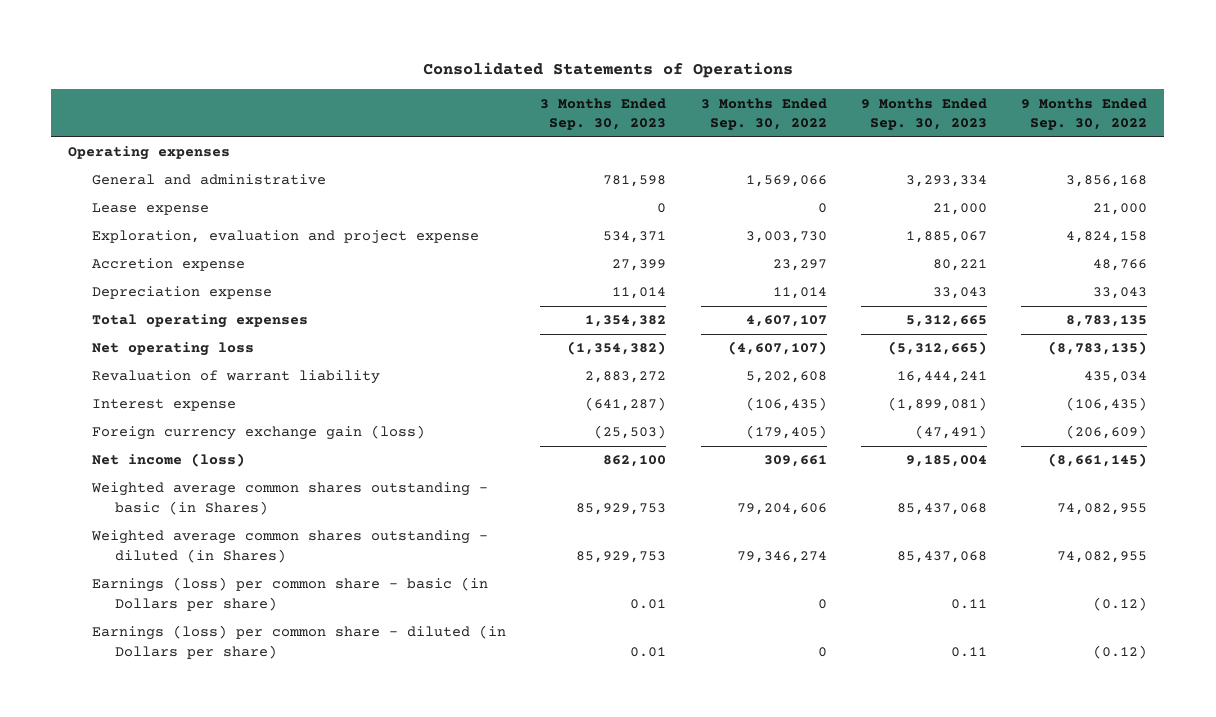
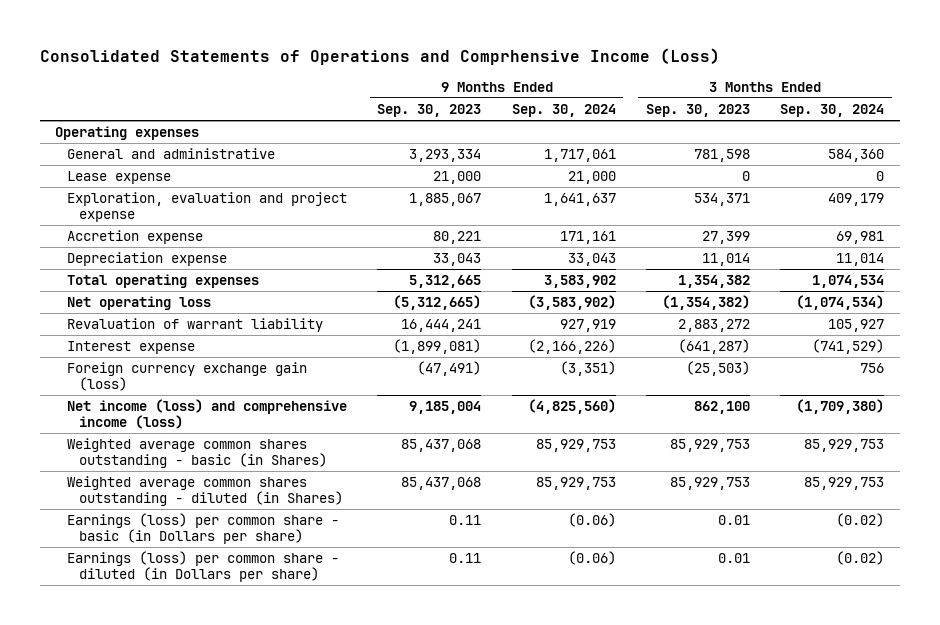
[422,62,793,79] Consolidated Statements of Operations -> [40,47,721,65] Consolidated Statements of Operations and Comprhensive Income (Loss)
[700,97,827,131] 3 Months Ended Sep. 30, 2022 -> none
[1021,97,1148,131] 9 Months Ended Sep. 30, 2022 -> none
none -> [511,104,616,118] Sep. 30, 2024
none -> [780,104,885,118] Sep. 30, 2024
[91,453,245,468] Net income (loss) -> [67,399,348,430] Net income (loss) and comprehensive income (loss)

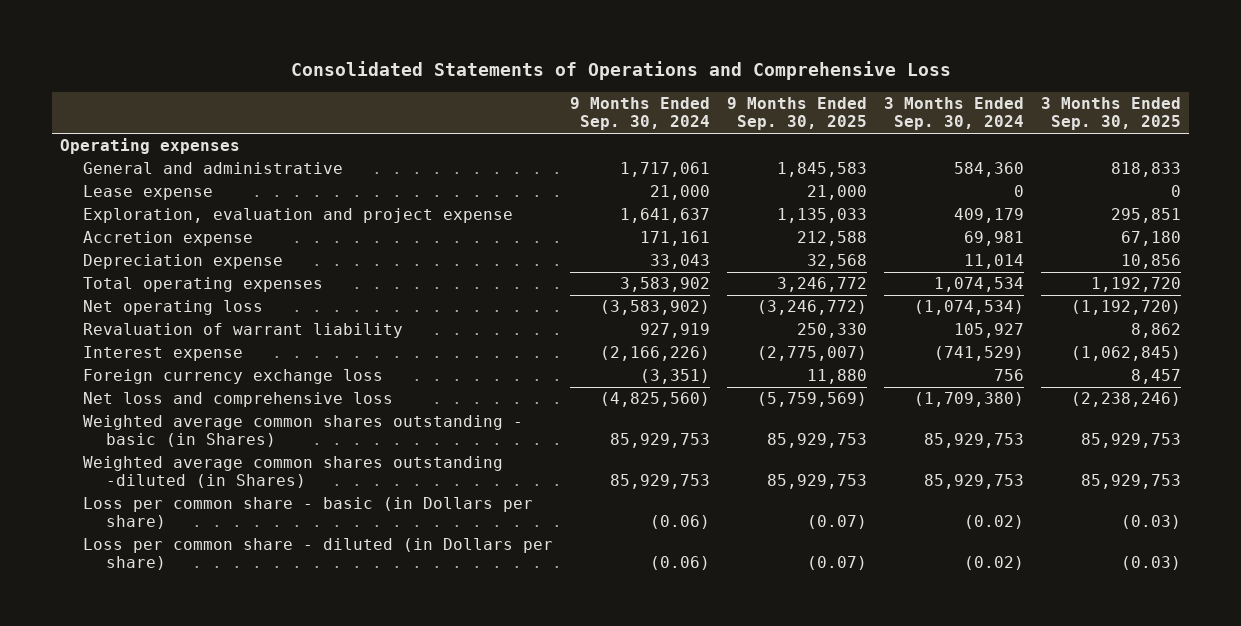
[40,47,721,65] Consolidated Statements of Operations and Comprhensive Income (Loss) -> [290,61,951,81] Consolidated Statements of Operations and Comprehensive Loss
[377,104,482,118] Sep. 30, 2023 -> none
[646,104,751,118] Sep. 30, 2023 -> none
none -> [726,97,867,131] 9 Months Ended Sep. 30, 2025
none -> [1040,97,1181,131] 3 Months Ended Sep. 30, 2025
[67,362,308,392] Foreign currency exchange gain (loss) -> [83,369,384,385] Foreign currency exchange loss
[67,399,348,430] Net income (loss) and comprehensive income (loss) -> [83,392,394,408] Net loss and comprehensive loss
[67,476,343,507] Weighted average common shares outstanding - diluted (in Shares) -> [83,456,504,489] Weighted average common shares outstanding -diluted (in Shares)
[67,513,340,545] Earnings (loss) per common share - basic (in Dollars per share) -> [83,497,534,530] Loss per common share - basic (in Dollars per share)
[67,551,340,583] Earnings (loss) per common share - diluted (in Dollars per share) -> [83,538,554,571] Loss per common share - diluted (in Dollars per share)

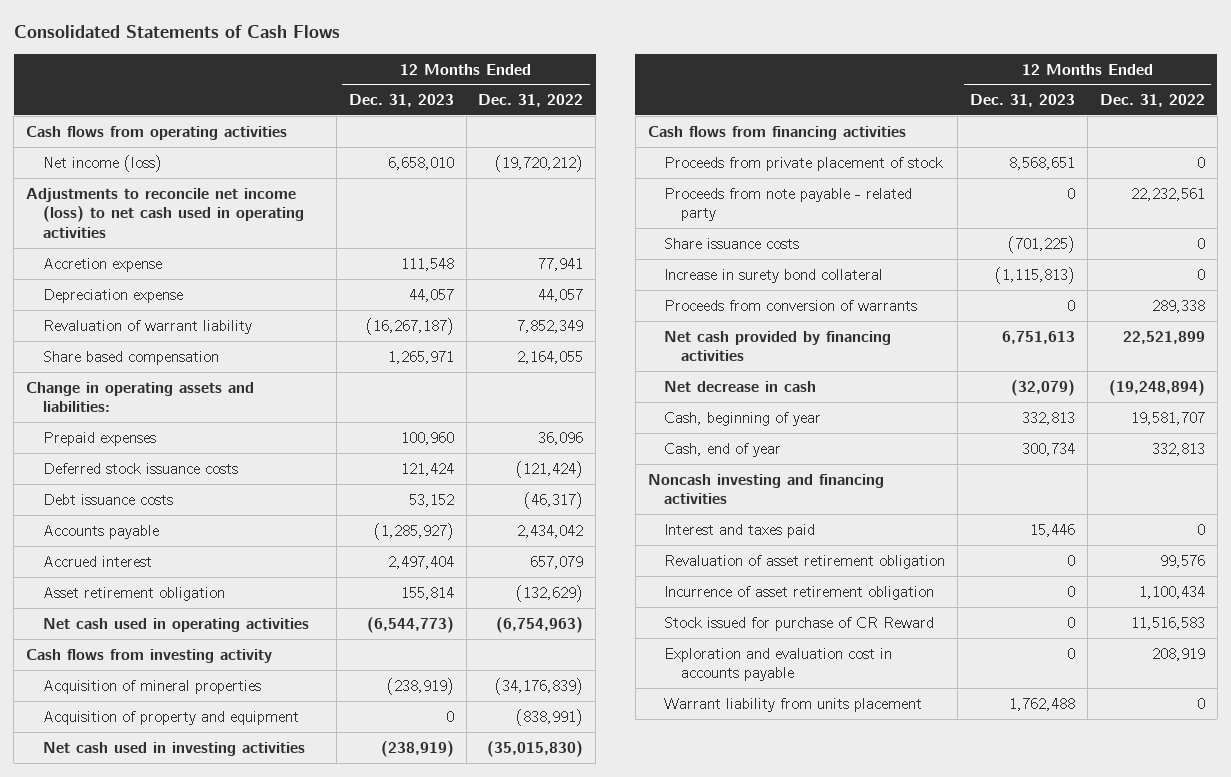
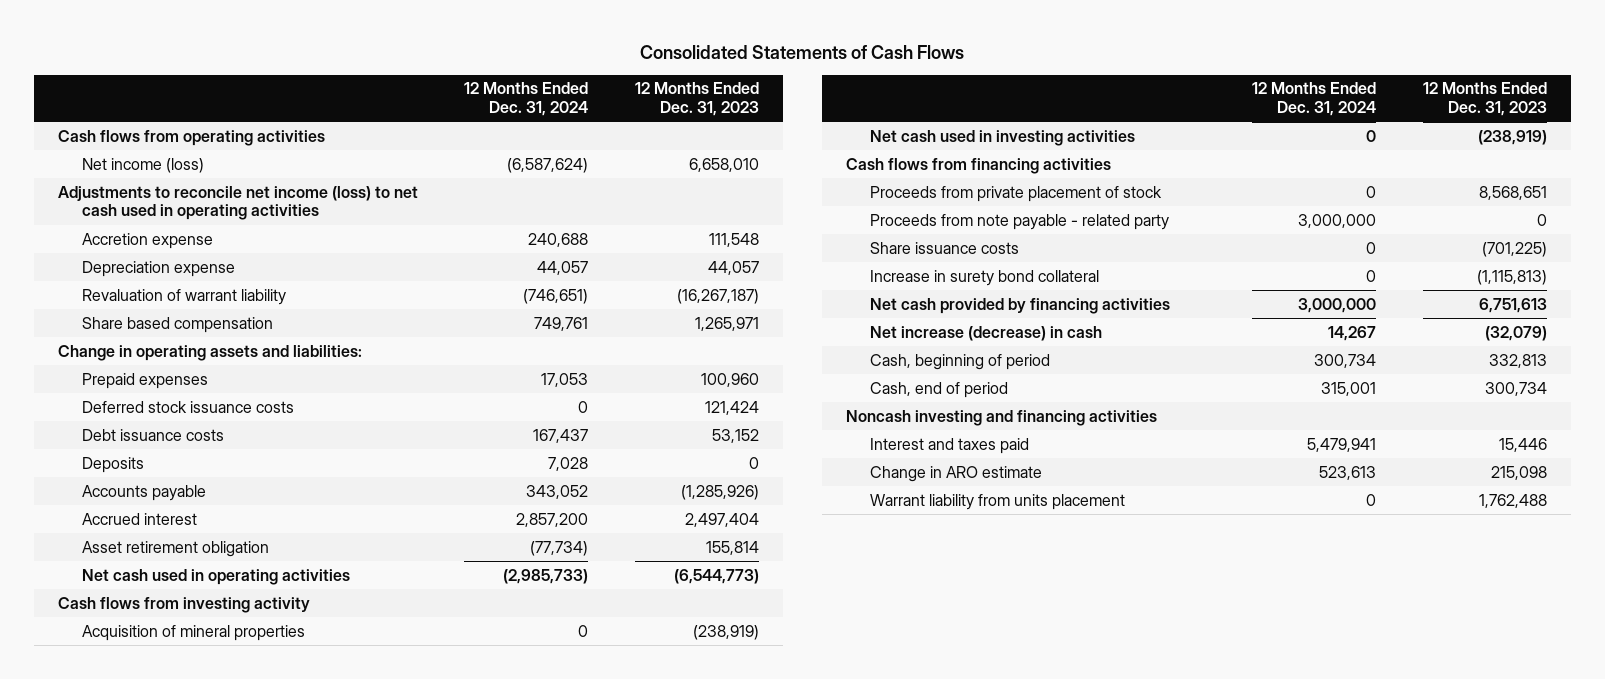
[478,94,584,108] Dec. 31, 2022 -> none
none -> [464,82,589,117] 12 Months Ended Dec. 31, 2024
none -> [81,456,144,473] Deposits
[373,522,454,540] (1,285,927) -> [681,484,760,500] (1,285,926)
[42,710,299,725] Acquisition of property and equipment -> none
[664,299,918,311] Proceeds from conversion of warrants -> none
[664,380,817,392] Net decrease in cash -> [869,325,1102,341] Net increase (decrease) in cash
[664,411,822,426] Cash, beginning of year -> [869,353,1050,370] Cash, beginning of period
[664,442,782,457] Cash, end of year -> [869,381,1008,398] Cash, end of period
[664,554,946,569] Revaluation of asset retirement obligation -> none
[664,585,935,600] Incurrence of asset retirement obligation -> none
[664,616,935,631] Stock issued for purchase of CR Reward -> none
[664,647,893,682] Exploration and evaluation cost in accounts payable -> none
none -> [869,465,1042,482] Change in ARO estimate

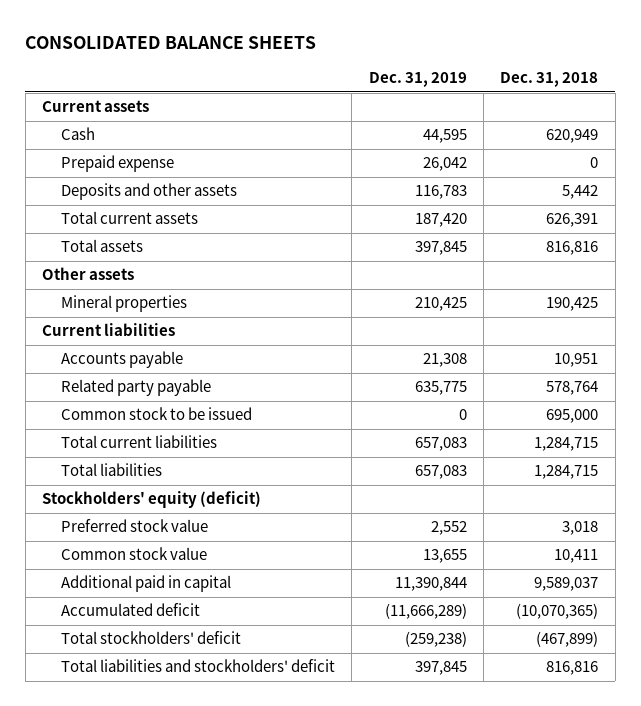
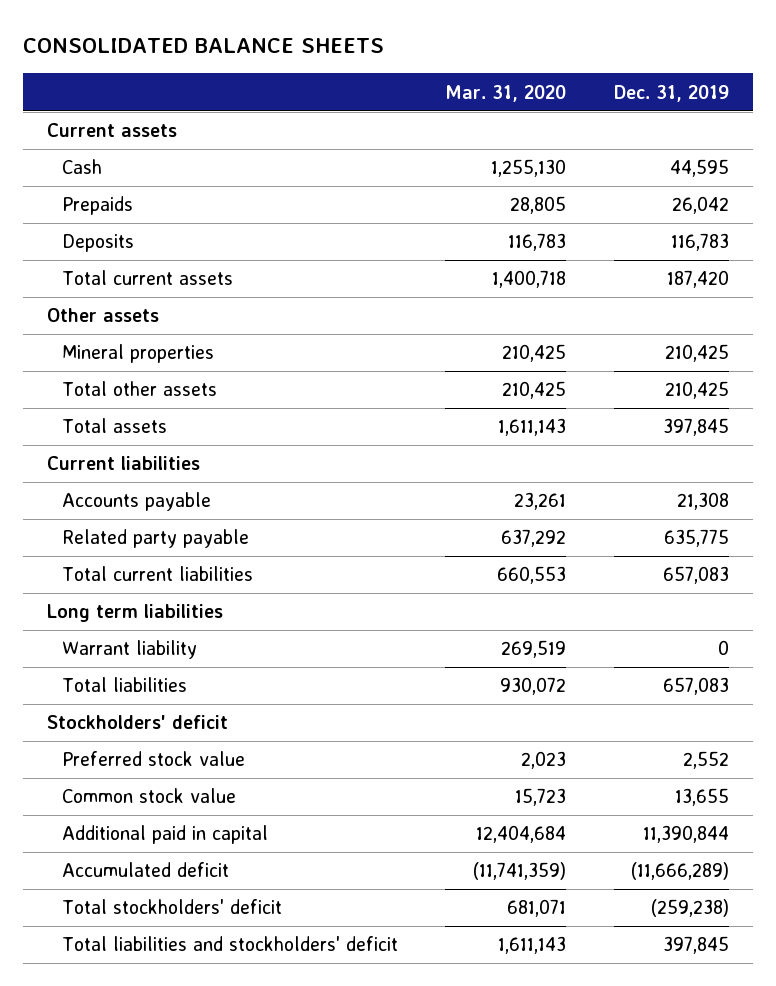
[500,72,599,88] Dec. 31, 2018 -> none
none -> [445,84,567,102] Mar. 31, 2020
[60,155,174,173] Prepaid expense -> [61,196,133,216] Prepaids
[60,183,237,201] Deposits and other assets -> [61,234,134,253] Deposits
none -> [61,381,217,397] Total other assets
[60,239,143,253] Total assets -> [61,418,167,434] Total assets
[60,407,252,421] Common stock to be issued -> none
none -> [46,604,223,623] Long term liabilities
none -> [61,640,197,660] Warrant liability
[42,491,262,509] Stockholders' equity (deficit) -> [46,715,228,730] Stockholders' deficit

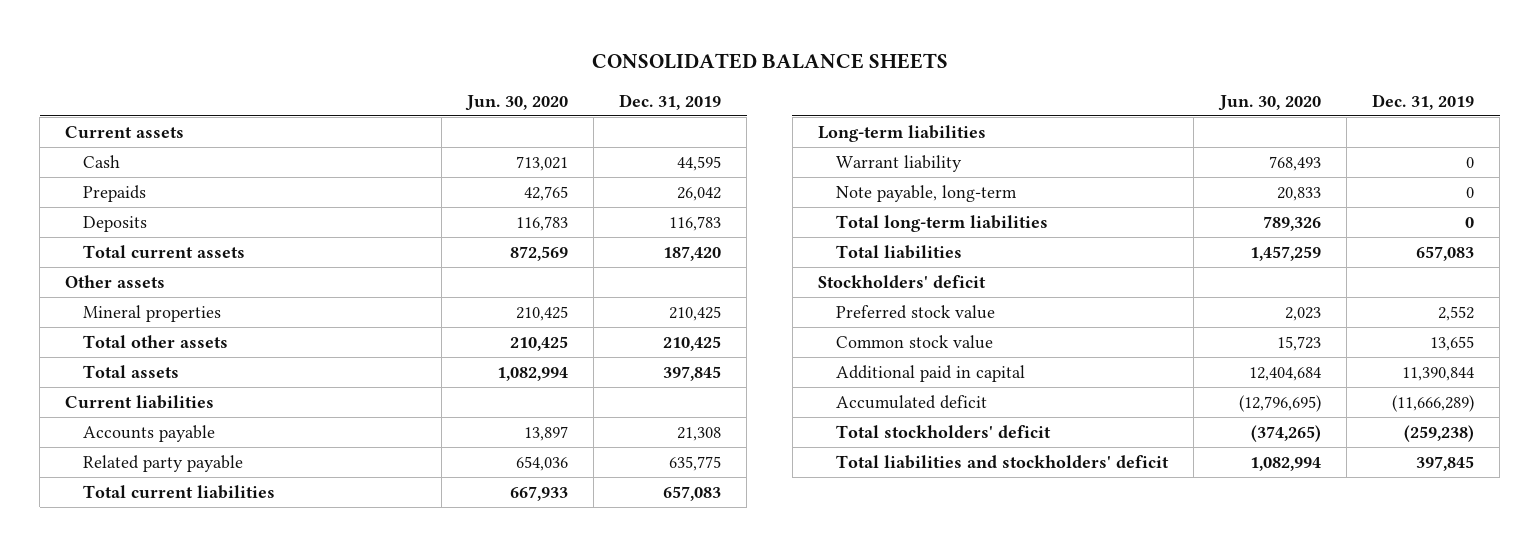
[445,84,567,102] Mar. 31, 2020 -> none
none -> [464,94,568,111] Jun. 30, 2020
[46,604,223,623] Long term liabilities -> [818,124,987,142] Long-term liabilities
none -> [836,184,1018,202] Note payable, long-term
none -> [836,214,1049,232] Total long-term liabilities

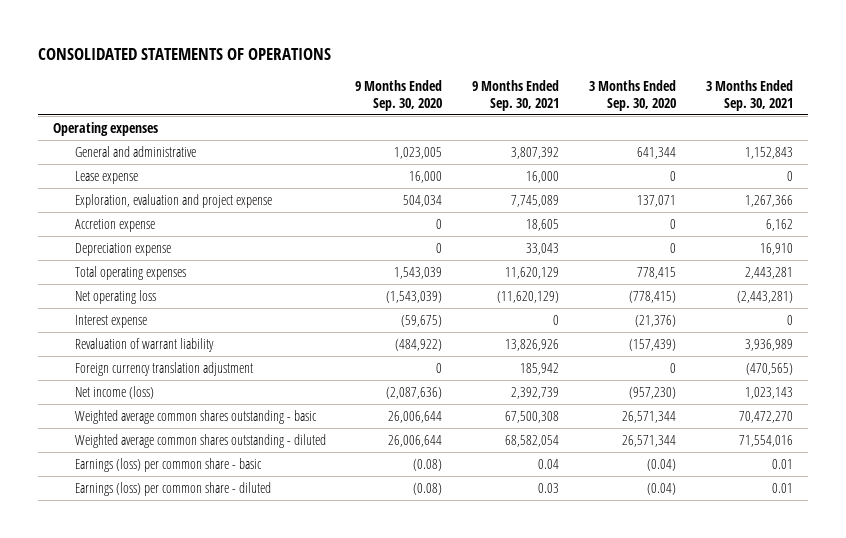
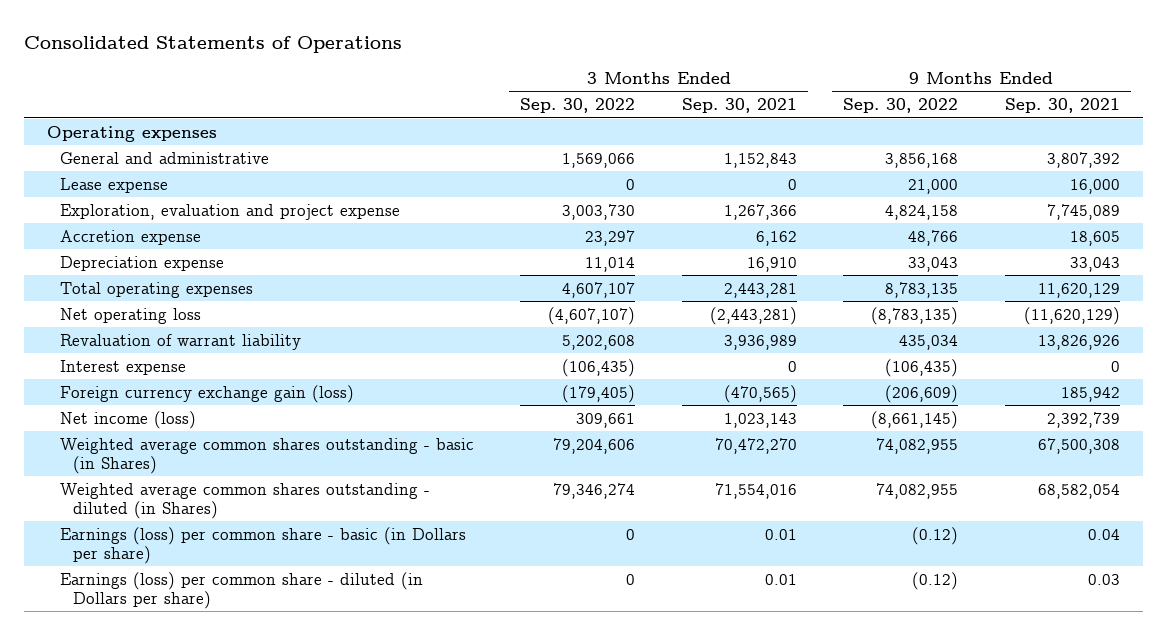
[38,48,332,61] CONSOLIDATED STATEMENTS OF OPERATIONS -> [23,36,402,54] Consolidated Statements of Operations
[355,80,443,111] 9 Months Ended Sep. 30, 2020 -> none
[589,80,677,111] 3 Months Ended Sep. 30, 2020 -> none
none -> [520,98,636,114] Sep. 30, 2022
none -> [843,98,959,114] Sep. 30, 2022
[74,314,147,328] Interest expense -> [60,359,187,375] Interest expense
[74,361,253,376] Foreign currency translation adjustment -> [60,384,355,403] Foreign currency exchange gain (loss)
[74,409,317,424] Weighted average common shares outstanding - basic -> [60,437,475,474] Weighted average common shares outstanding - basic (in Shares)
[74,433,326,448] Weighted average common shares outstanding - diluted -> [60,482,431,519] Weighted average common shares outstanding - diluted (in Shares)
[74,457,262,472] Earnings (loss) per common share - basic -> [60,526,467,564] Earnings (loss) per common share - basic (in Dollars per share)
[74,481,271,496] Earnings (loss) per common share - diluted -> [60,571,424,609] Earnings (loss) per common share - diluted (in Dollars per share)

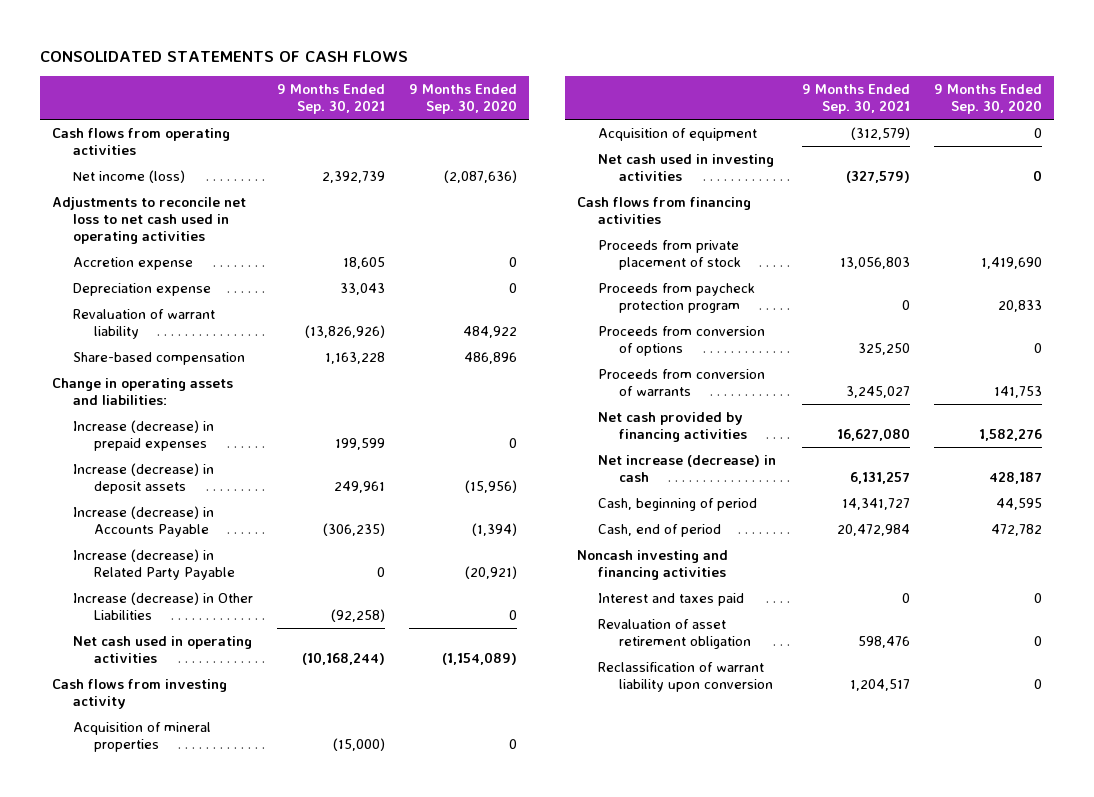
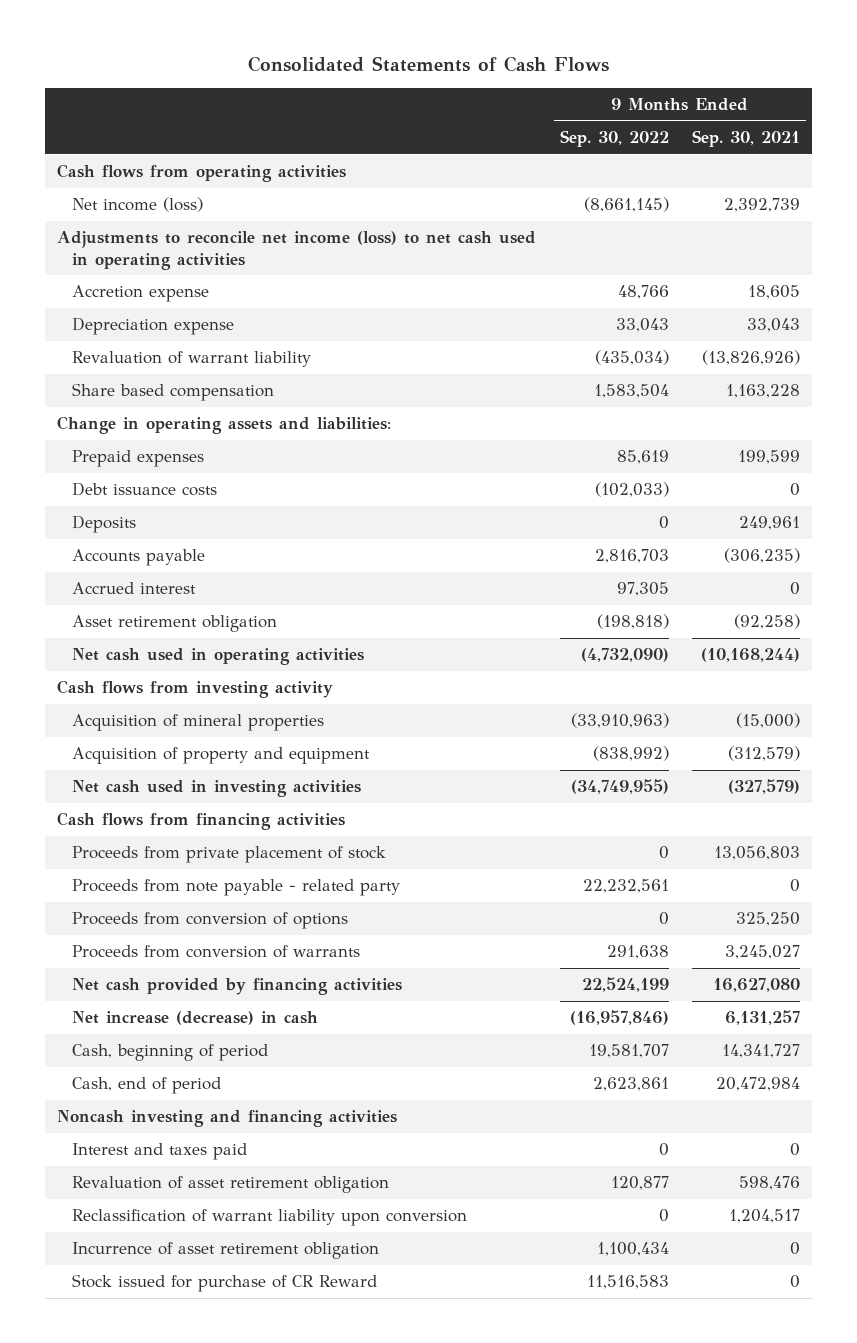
[39,50,408,62] CONSOLIDATED STATEMENTS OF CASH FLOWS -> [247,55,609,72] Consolidated Statements of Cash Flows
[409,84,518,115] 9 Months Ended Sep. 30, 2020 -> none
none -> [559,130,669,148] Sep. 30, 2022
[51,196,246,244] Adjustments to reconcile net loss to net cash used in operating activities -> [56,231,536,270] Adjustments to reconcile net income (loss) to net cash used in operating activities
[72,351,245,365] Share-based compensation -> [72,383,275,402] Share based compensation
[72,548,235,580] Increase (decrease) in Related Party Payable -> none
[72,419,214,451] Increase (decrease) in prepaid expenses -> [72,450,205,468] Prepaid expenses
none -> [72,482,218,497] Debt issuance costs
[72,462,214,494] Increase (decrease) in deposit assets -> [72,515,137,534] Deposits
[72,505,214,537] Increase (decrease) in Accounts Payable -> [72,549,206,567] Accounts payable
none -> [72,582,197,595] Accrued interest
[72,591,253,620] Increase (decrease) in Other Liabilities -> [72,615,278,633] Asset retirement obligation
[597,127,757,141] Acquisition of equipment -> [72,747,371,765] Acquisition of property and equipment
[597,282,755,313] Proceeds from paycheck protection program -> none
none -> [72,879,401,897] Proceeds from note payable - related party
none -> [72,1242,380,1260] Incurrence of asset retirement obligation
none -> [72,1274,378,1293] Stock issued for purchase of CR Reward

